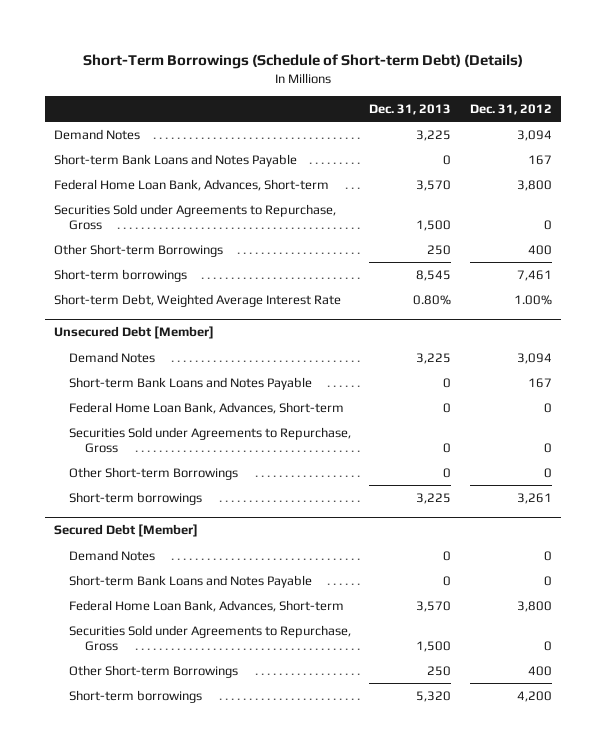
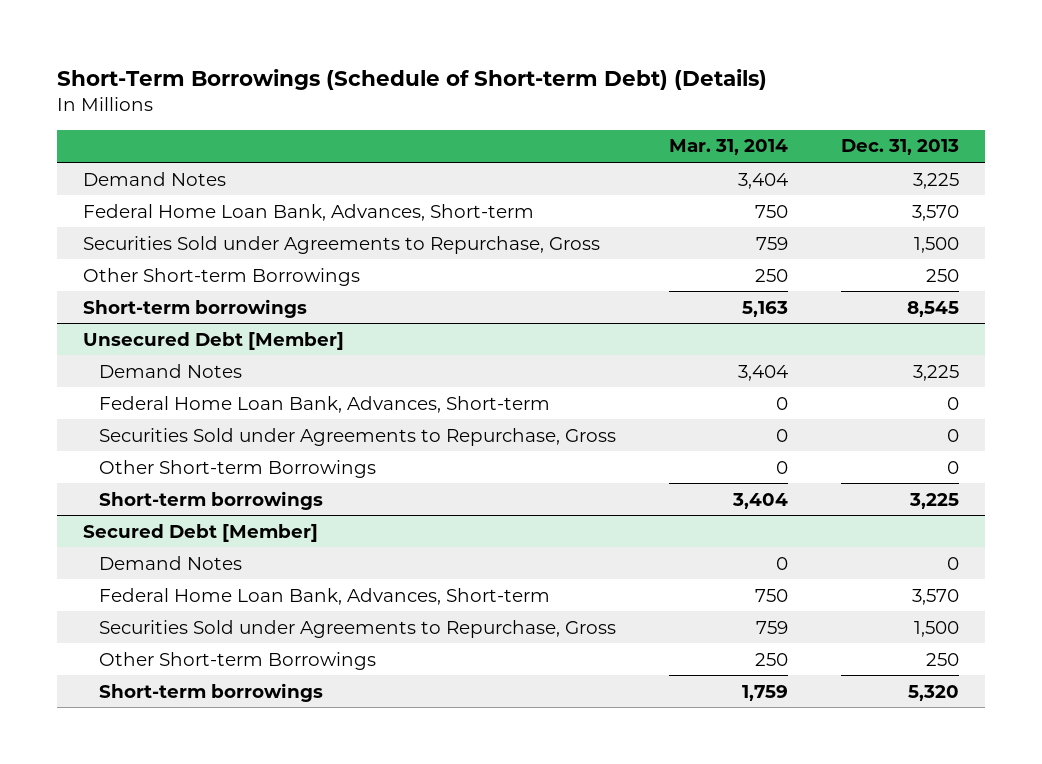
[469,104,552,116] Dec. 31, 2012 -> none
none -> [668,139,788,156] Mar. 31, 2014
[54,153,298,167] Short-term Bank Loans and Notes Payable -> none
[54,293,342,307] Short-term Debt, Weighted Average Interest Rate -> none
[69,376,313,390] Short-term Bank Loans and Notes Payable -> none
[69,574,313,588] Short-term Bank Loans and Notes Payable -> none

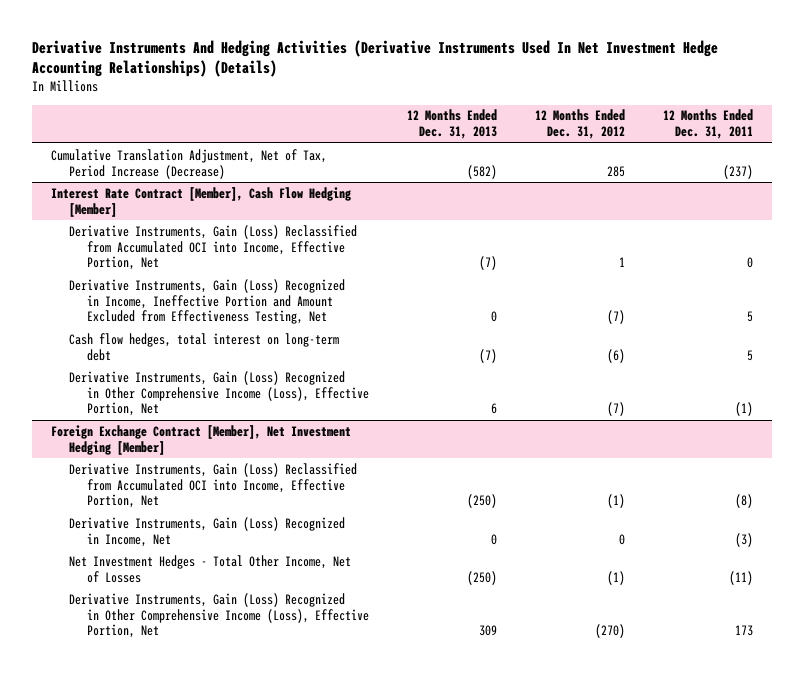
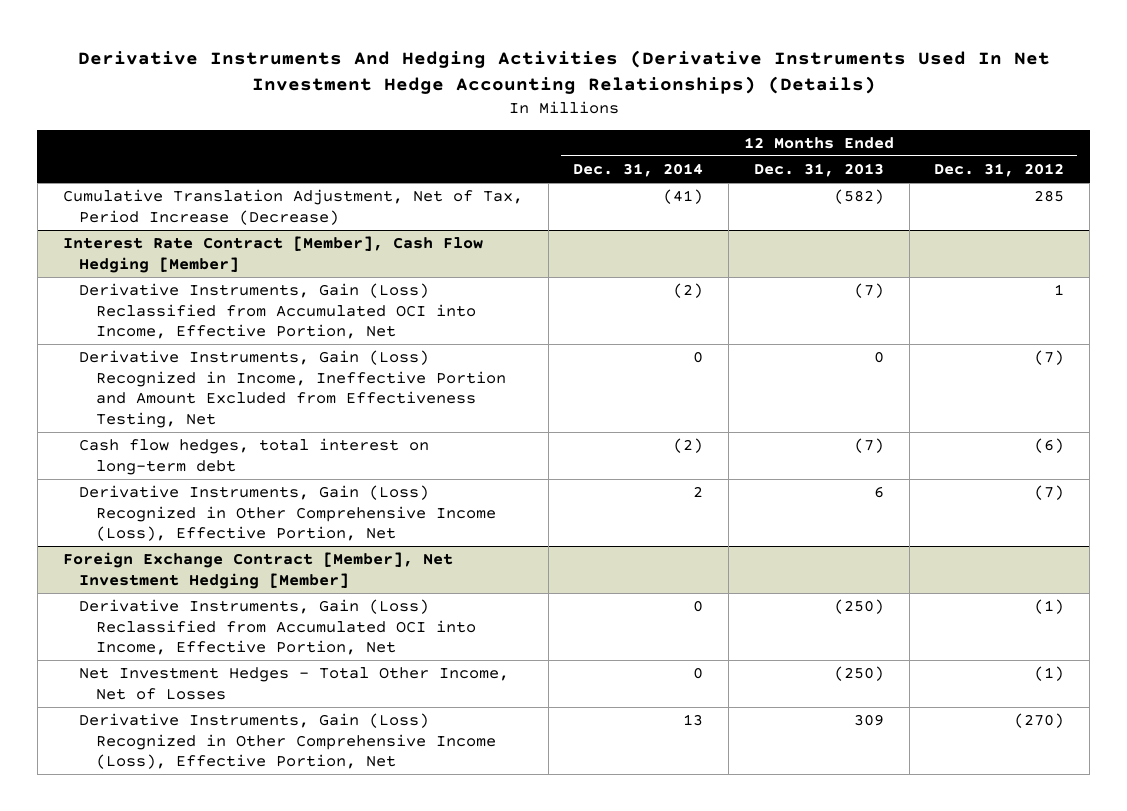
[663,109,754,140] 12 Months Ended Dec. 31, 2011 -> none
none -> [573,162,704,177] Dec. 31, 2014
[69,516,346,547] Derivative Instruments, Gain (Loss) Recognized in Income, Net -> none

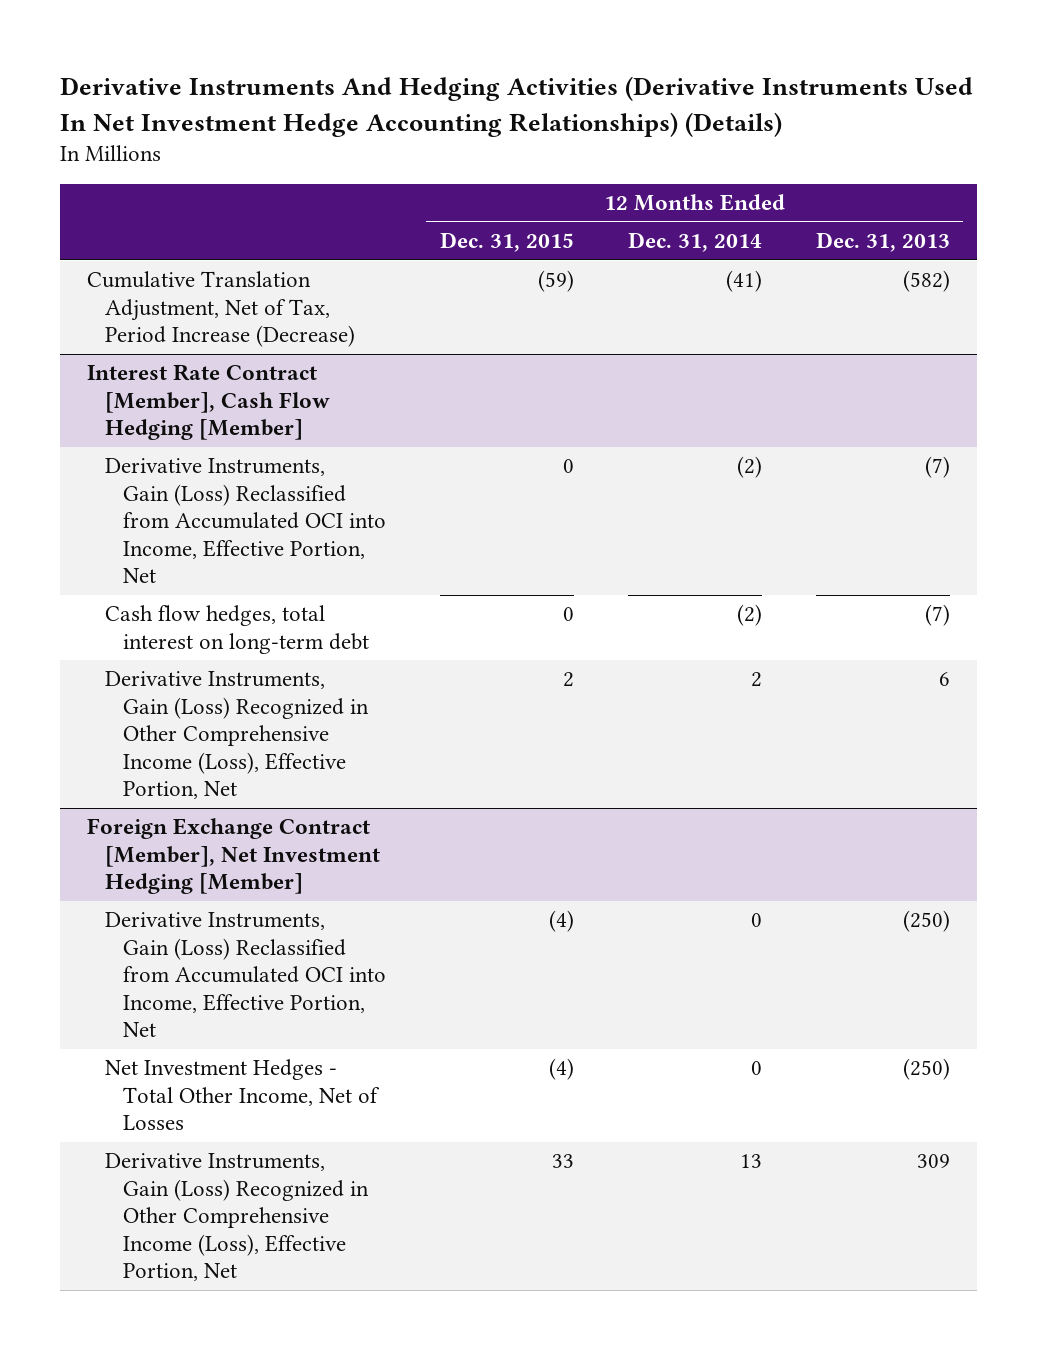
[934,162,1065,177] Dec. 31, 2012 -> none
none -> [439,232,574,253] Dec. 31, 2015
[79,350,506,428] Derivative Instruments, Gain (Loss) Recognized in Income, Ineffective Portion and Amount Excluded from Effectiveness Testing, Net -> none

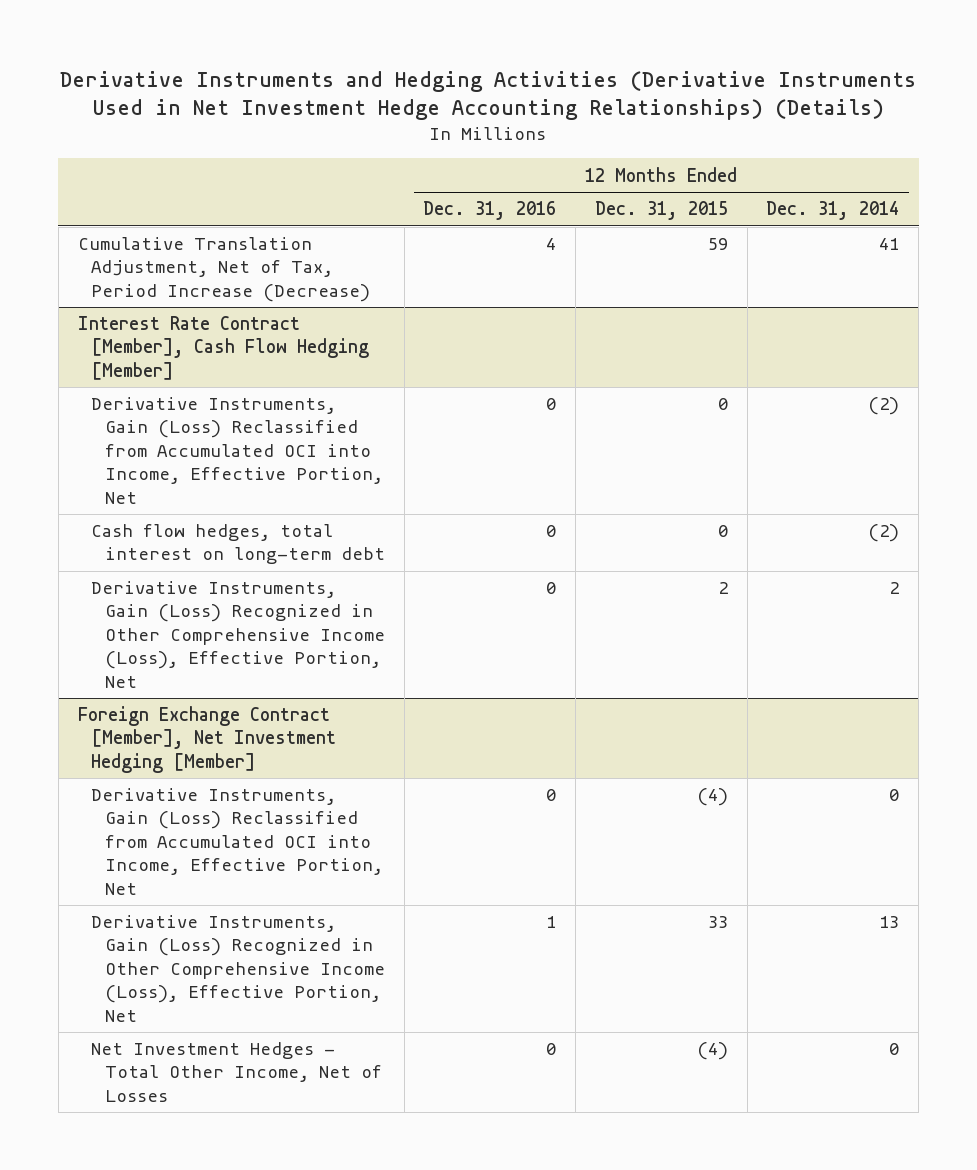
[60,76,974,137] Derivative Instruments And Hedging Activities (Derivative Instruments Used In Net Investment Hedge Accounting Relationships) (Details) -> [60,70,917,121] Derivative Instruments and Hedging Activities (Derivative Instruments Used in Net Investment Hedge Accounting Relationships) (Details)
[815,232,950,253] Dec. 31, 2013 -> none
none -> [423,201,557,221] Dec. 31, 2016
[537,270,574,293] (59) -> [707,238,728,251] 59
[725,270,762,293] (41) -> [879,238,900,251] 41
[104,1059,380,1131] Net Investment Hedges - Total Other Income, Net of Losses -> [91,1042,383,1102] Net Investment Hedges - Total Other Income, Net of Losses

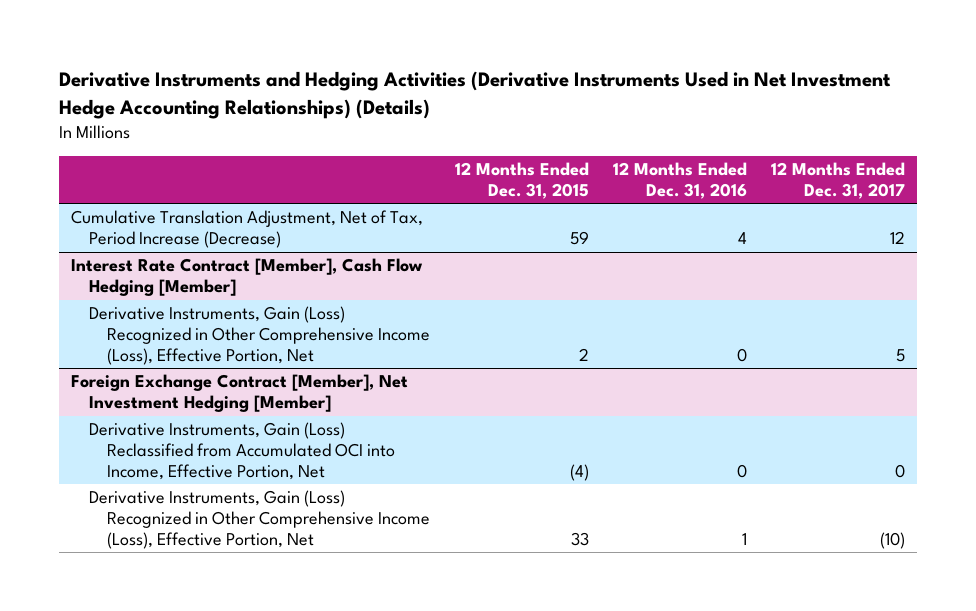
[766,201,900,221] Dec. 31, 2014 -> none
none -> [771,161,906,199] 12 Months Ended Dec. 31, 2017
[91,397,384,504] Derivative Instruments, Gain (Loss) Reclassified from Accumulated OCI into Income, Effective Portion, Net -> none
[91,524,386,565] Cash flow hedges, total interest on long-term debt -> none
[91,1042,383,1102] Net Investment Hedges - Total Other Income, Net of Losses -> none

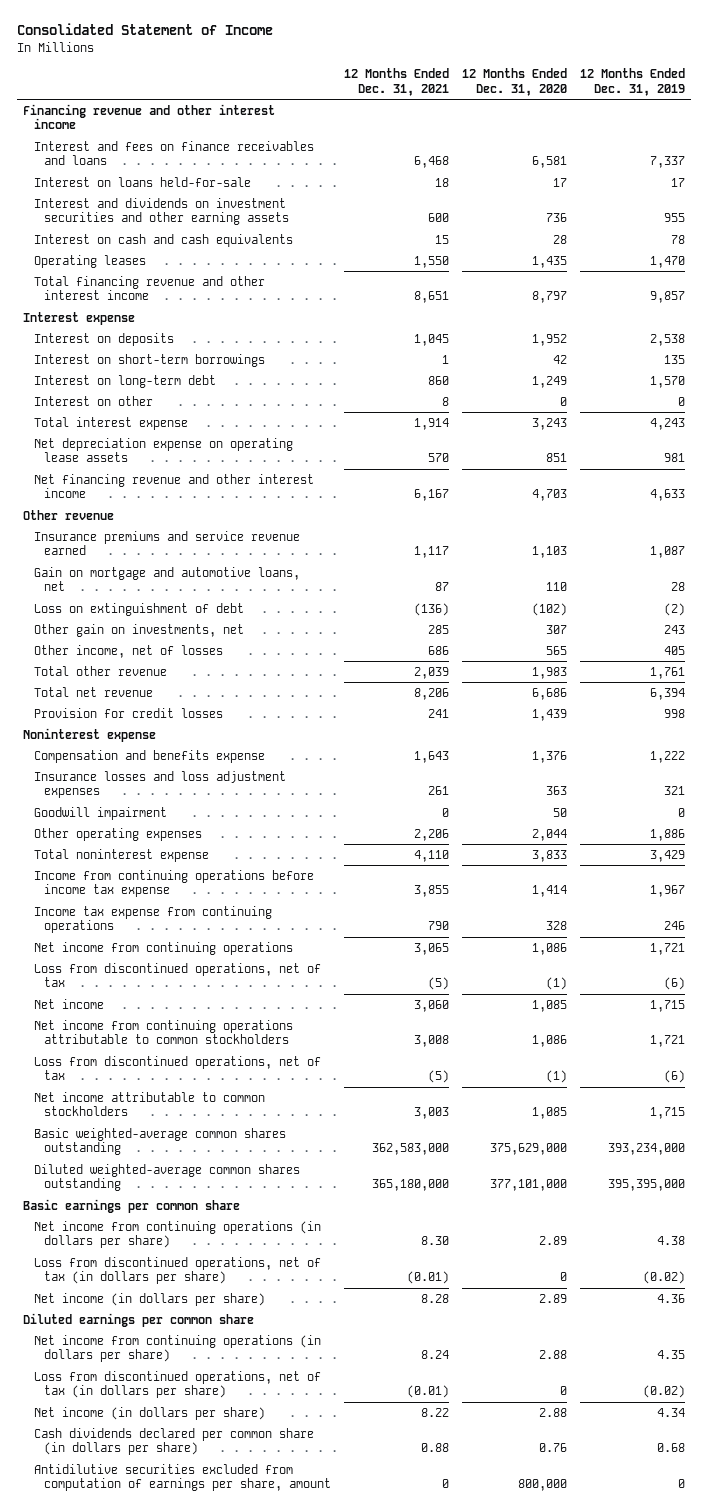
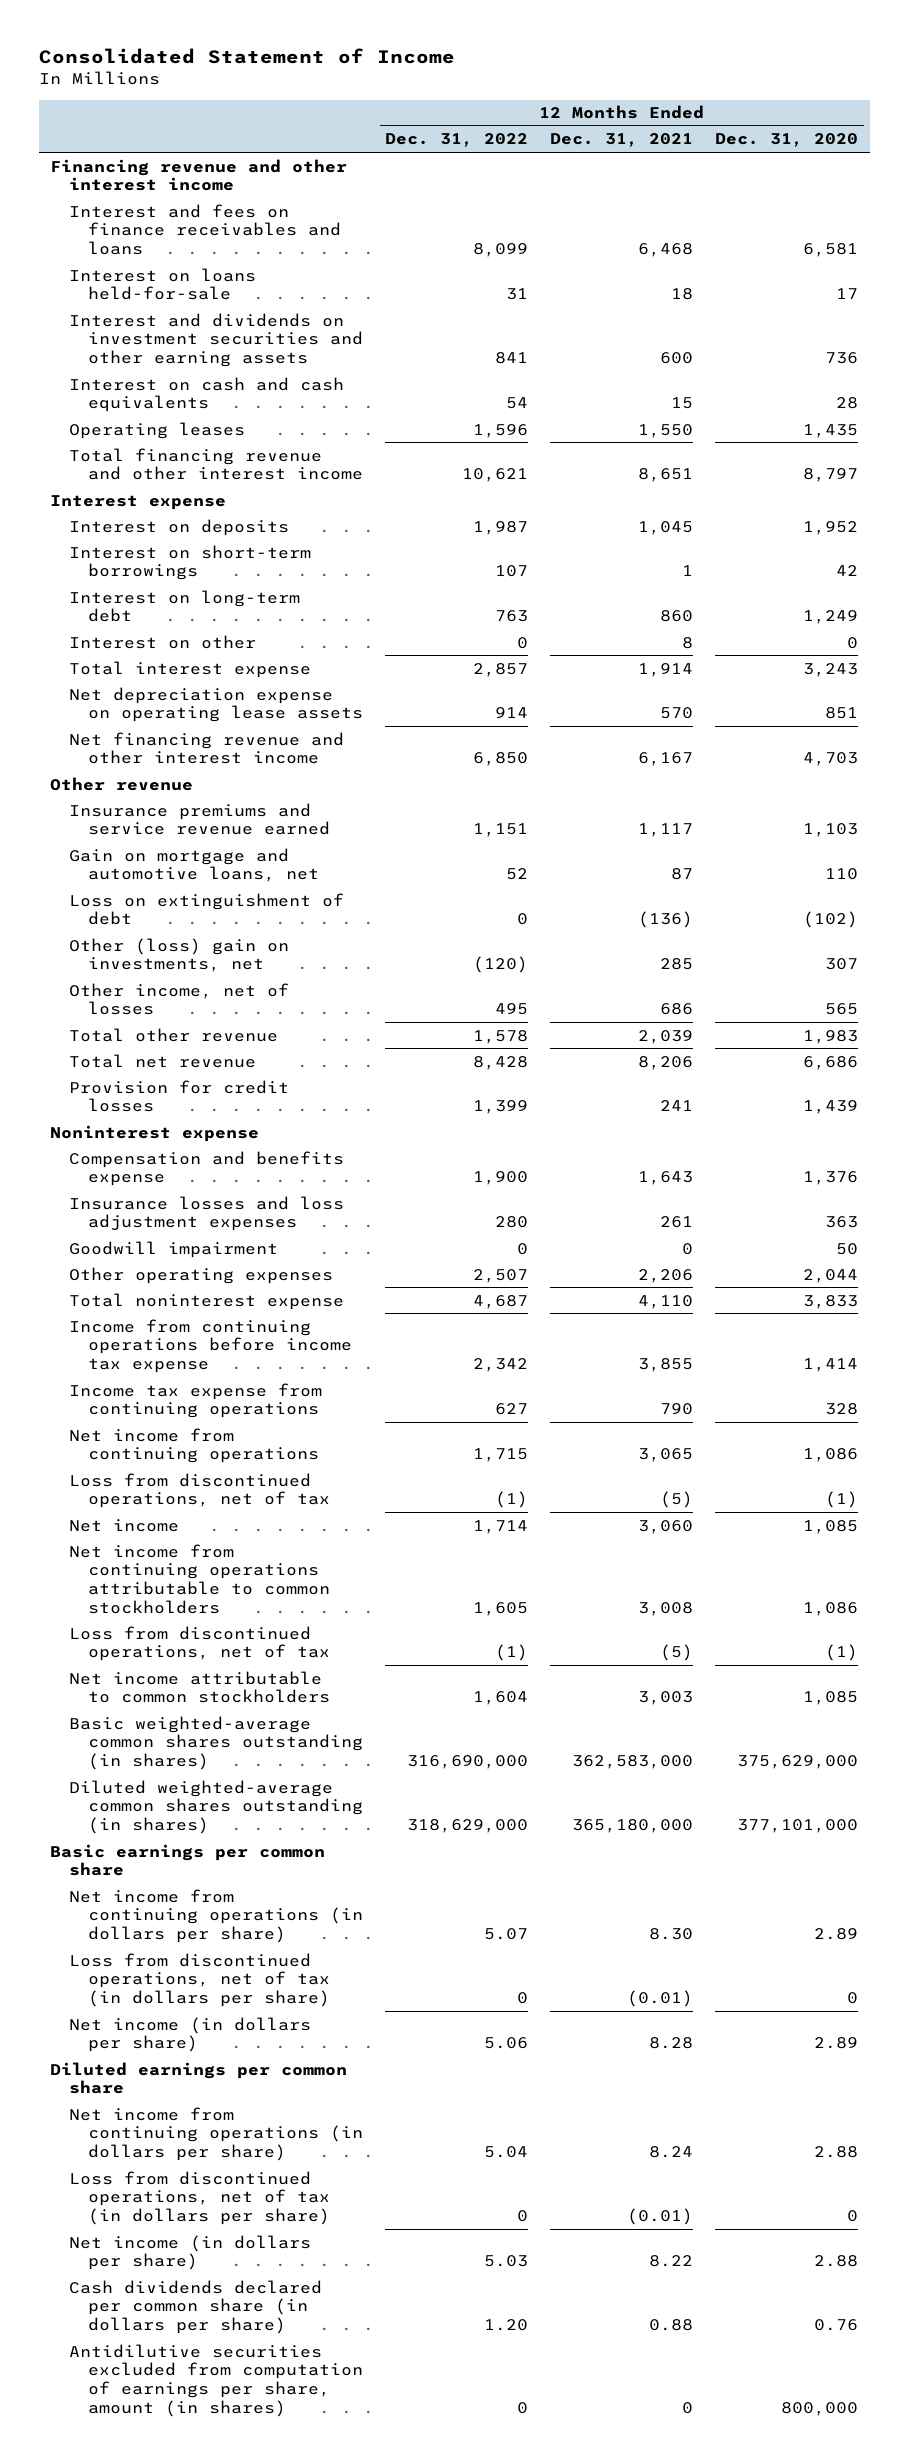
[579,68,685,97] 12 Months Ended Dec. 31, 2019 -> none
none -> [385,133,529,148] Dec. 31, 2022
[33,623,244,637] Other gain on investments, net -> [68,937,289,973] Other (loss) gain on investments, net
[33,1127,286,1156] Basic weighted-average common shares outstanding -> [68,1715,364,1771] Basic weighted-average common shares outstanding (in shares)
[33,1163,300,1192] Diluted weighted-average common shares outstanding -> [68,1779,364,1835] Diluted weighted-average common shares outstanding (in shares)
[33,1463,332,1492] Antidilutive securities excluded from computation of earnings per share, amount -> [68,2343,364,2417] Antidilutive securities excluded from computation of earnings per share, amount (in shares)

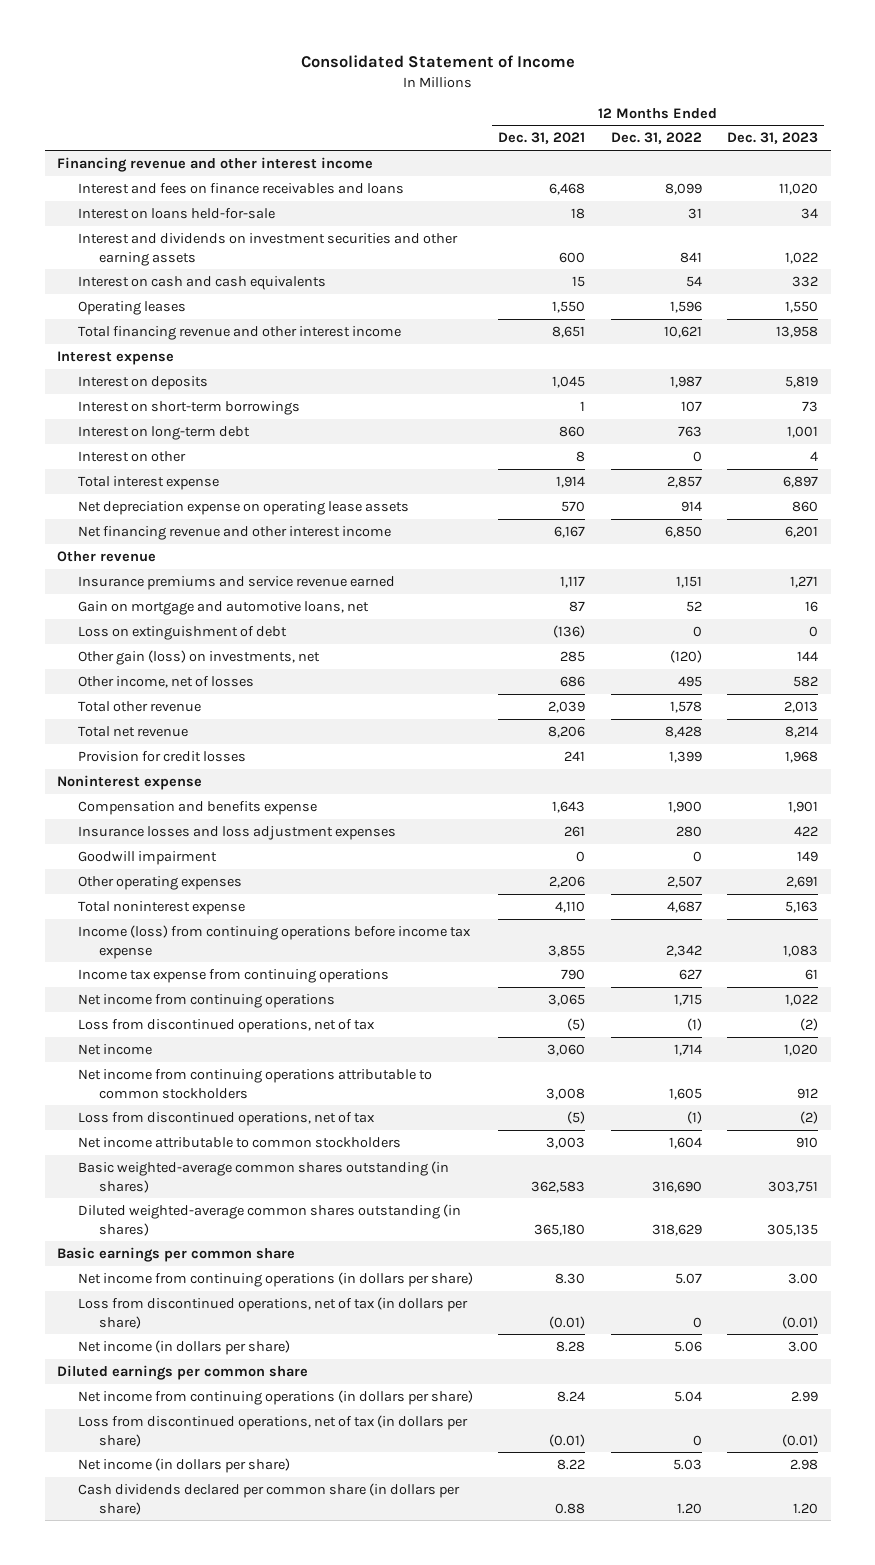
[715,133,859,148] Dec. 31, 2020 -> none
none -> [727,132,819,145] Dec. 31, 2023
[68,937,289,973] Other (loss) gain on investments, net -> [77,649,320,665] Other gain (loss) on investments, net
[68,1318,353,1374] Income from continuing operations before income tax expense -> [77,924,471,959] Income (loss) from continuing operations before income tax expense
[407,1755,529,1770] 316,690,000 -> [651,1180,702,1193] 316,690
[572,1755,694,1770] 362,583,000 -> [531,1180,586,1193] 362,583
[407,1819,529,1834] 318,629,000 -> [651,1223,702,1236] 318,629
[572,1819,694,1834] 365,180,000 -> [534,1223,586,1236] 365,180
[68,2343,364,2417] Antidilutive securities excluded from computation of earnings per share, amount (in shares) -> none

